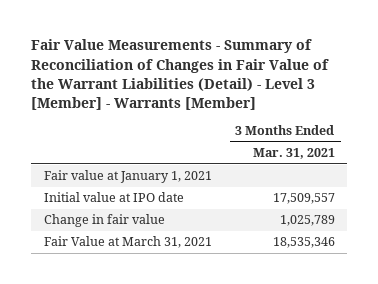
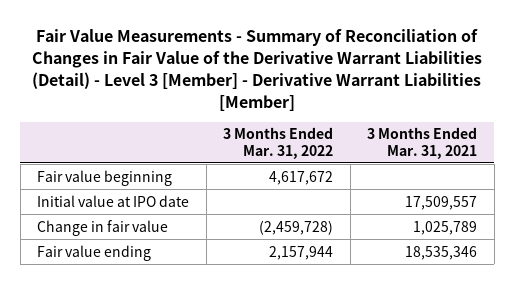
[31,39,330,110] Fair Value Measurements - Summary of Reconciliation of Changes in Fair Value of the Warrant Liabilities (Detail) - Level 3 [Member] - Warrants [Member] -> [32,29,483,111] Fair Value Measurements - Summary of Reconciliation of Changes in Fair Value of the Derivative Warrant Liabilities (Detail) - Level 3 [Member] - Derivative Warrant Liabilities [Member]
none -> [223,127,334,159] 3 Months Ended Mar. 31, 2022
[43,170,212,184] Fair value at January 1, 2021 -> [37,169,173,186] Fair value beginning
[43,236,212,249] Fair Value at March 31, 2021 -> [37,244,152,261] Fair value ending

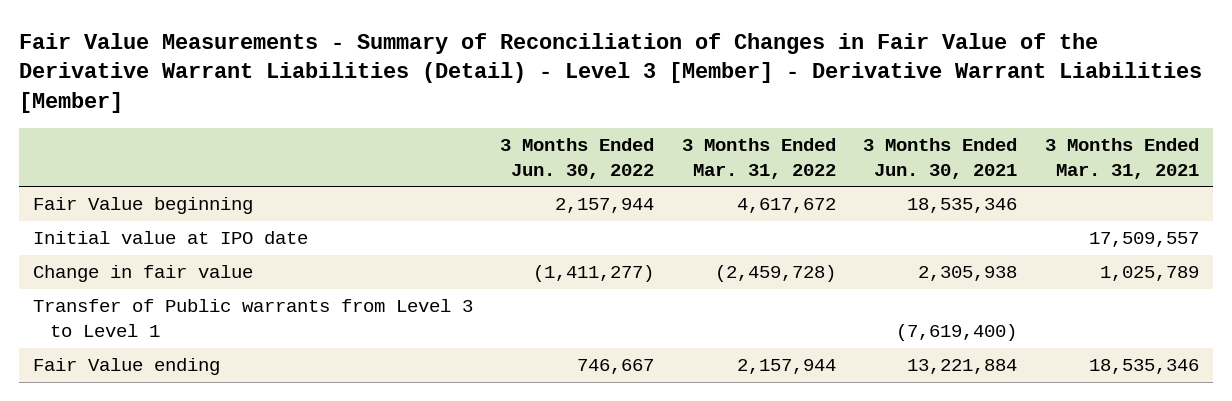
none -> [500,137,655,179] 3 Months Ended Jun. 30, 2022
none -> [863,137,1018,179] 3 Months Ended Jun. 30, 2021
[37,169,173,186] Fair value beginning -> [32,197,253,215] Fair Value beginning
none -> [32,299,473,338] Transfer of Public warrants from Level 3 to Level 1
[37,244,152,261] Fair value ending -> [32,358,220,376] Fair Value ending

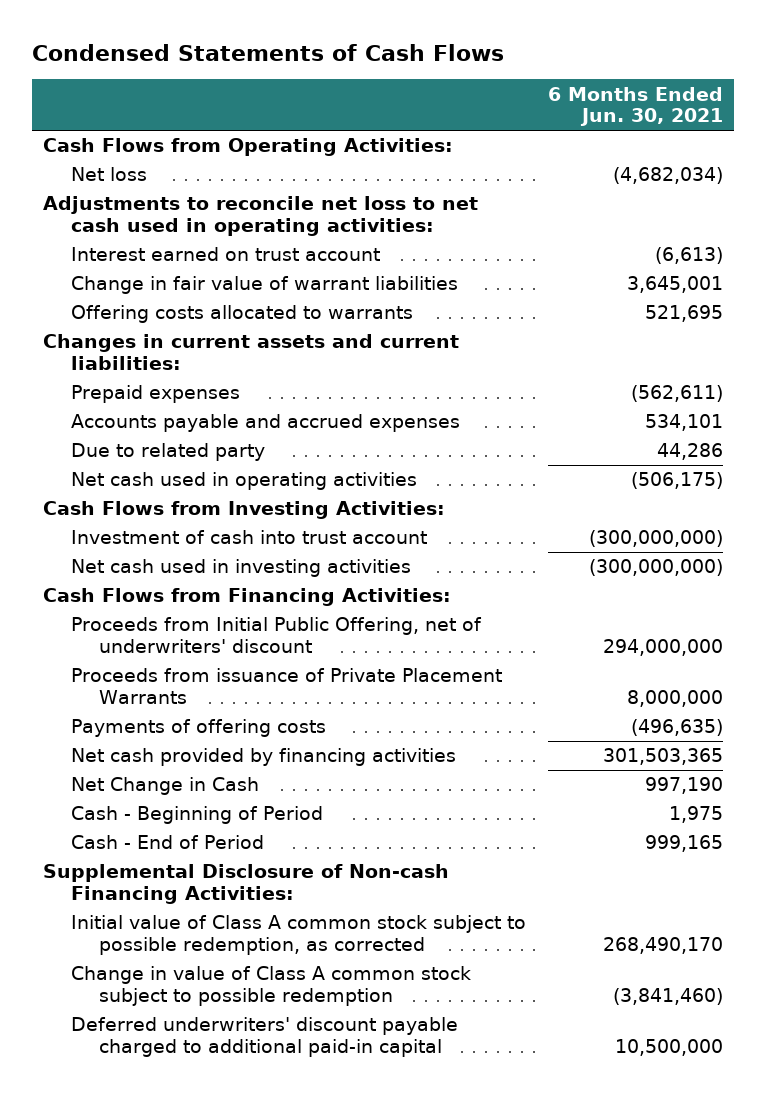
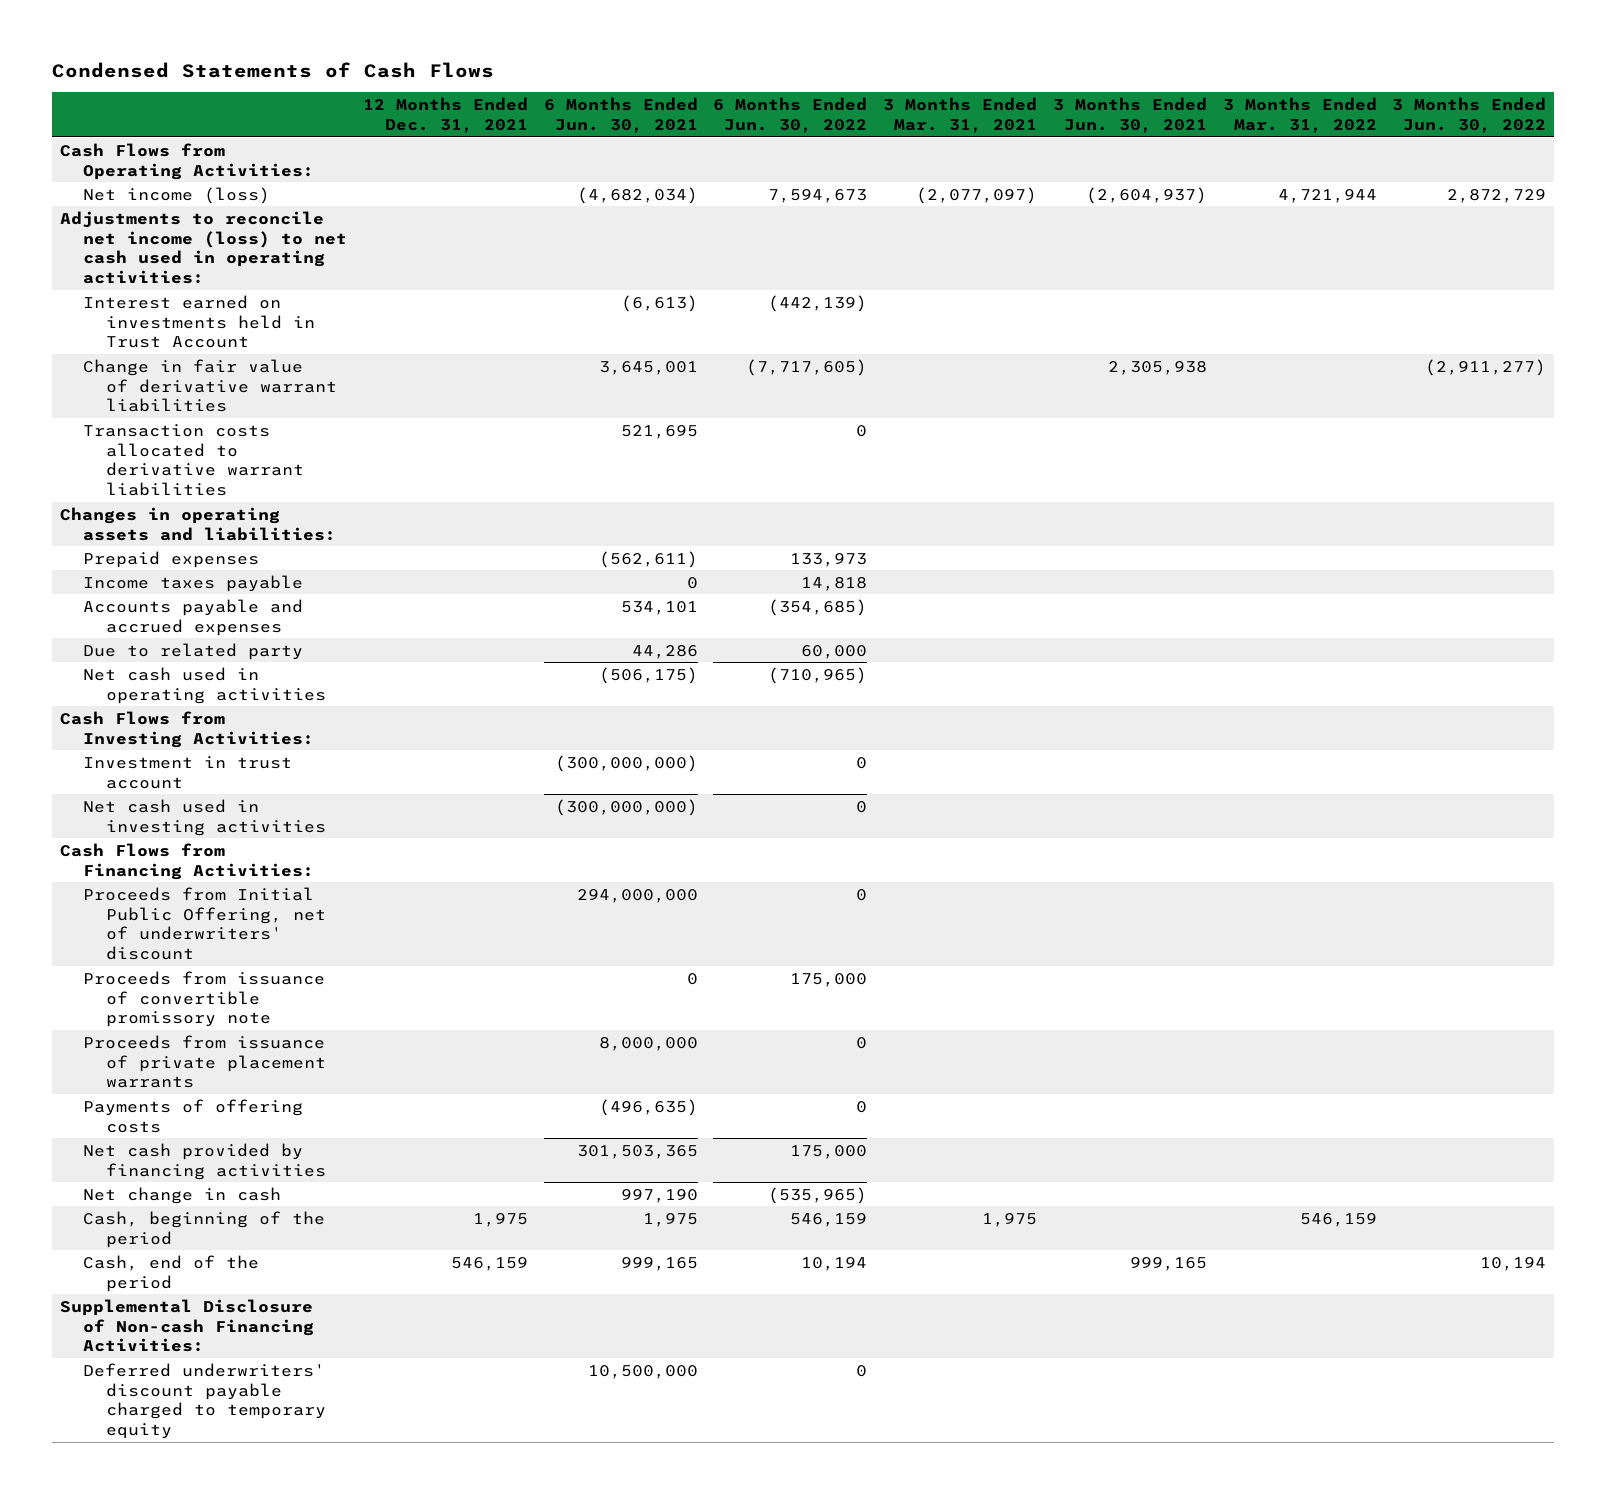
none -> [362,96,528,133] 12 Months Ended Dec. 31, 2021
none -> [713,96,868,133] 6 Months Ended Jun. 30, 2022
none -> [883,96,1038,133] 3 Months Ended Mar. 31, 2021
none -> [1052,96,1207,133] 3 Months Ended Jun. 30, 2021
none -> [1222,96,1377,133] 3 Months Ended Mar. 31, 2022
none -> [1392,96,1547,133] 3 Months Ended Jun. 30, 2022
[70,167,147,182] Net loss -> [83,186,271,204] Net income (loss)
[43,196,479,236] Adjustments to reconcile net loss to net cash used in operating activities: -> [60,210,348,285] Adjustments to reconcile net income (loss) to net cash used in operating activities:
[70,247,380,262] Interest earned on trust account -> [83,294,316,349] Interest earned on investments held in Trust Account
[70,276,458,295] Change in fair value of warrant liabilities -> [83,358,338,413] Change in fair value of derivative warrant liabilities
[70,305,413,324] Offering costs allocated to warrants -> [83,423,305,497] Transaction costs allocated to derivative warrant liabilities
[43,334,460,370] Changes in current assets and current liabilities: -> [60,506,337,541] Changes in operating assets and liabilities:
none -> [83,574,304,592] Income taxes payable
[70,530,427,545] Investment of cash into trust account -> [83,755,293,789] Investment in trust account
none -> [83,970,326,1028] Proceeds from issuance of convertible promissory note
[70,668,502,704] Proceeds from issuance of Private Placement Warrants -> [83,1034,327,1089] Proceeds from issuance of private placement warrants
[70,777,259,796] Net Change in Cash -> [83,1186,282,1204] Net change in cash
[70,806,323,825] Cash - Beginning of Period -> [83,1210,326,1248] Cash, beginning of the period
[70,835,264,850] Cash - End of Period -> [83,1254,260,1292] Cash, end of the period
[70,915,526,955] Initial value of Class A common stock subject to possible redemption, as corrected -> none
[70,966,471,1006] Change in value of Class A common stock subject to possible redemption -> none
[70,1017,458,1057] Deferred underwriters' discount payable charged to additional paid-in capital -> [83,1362,327,1440] Deferred underwriters' discount payable charged to temporary equity

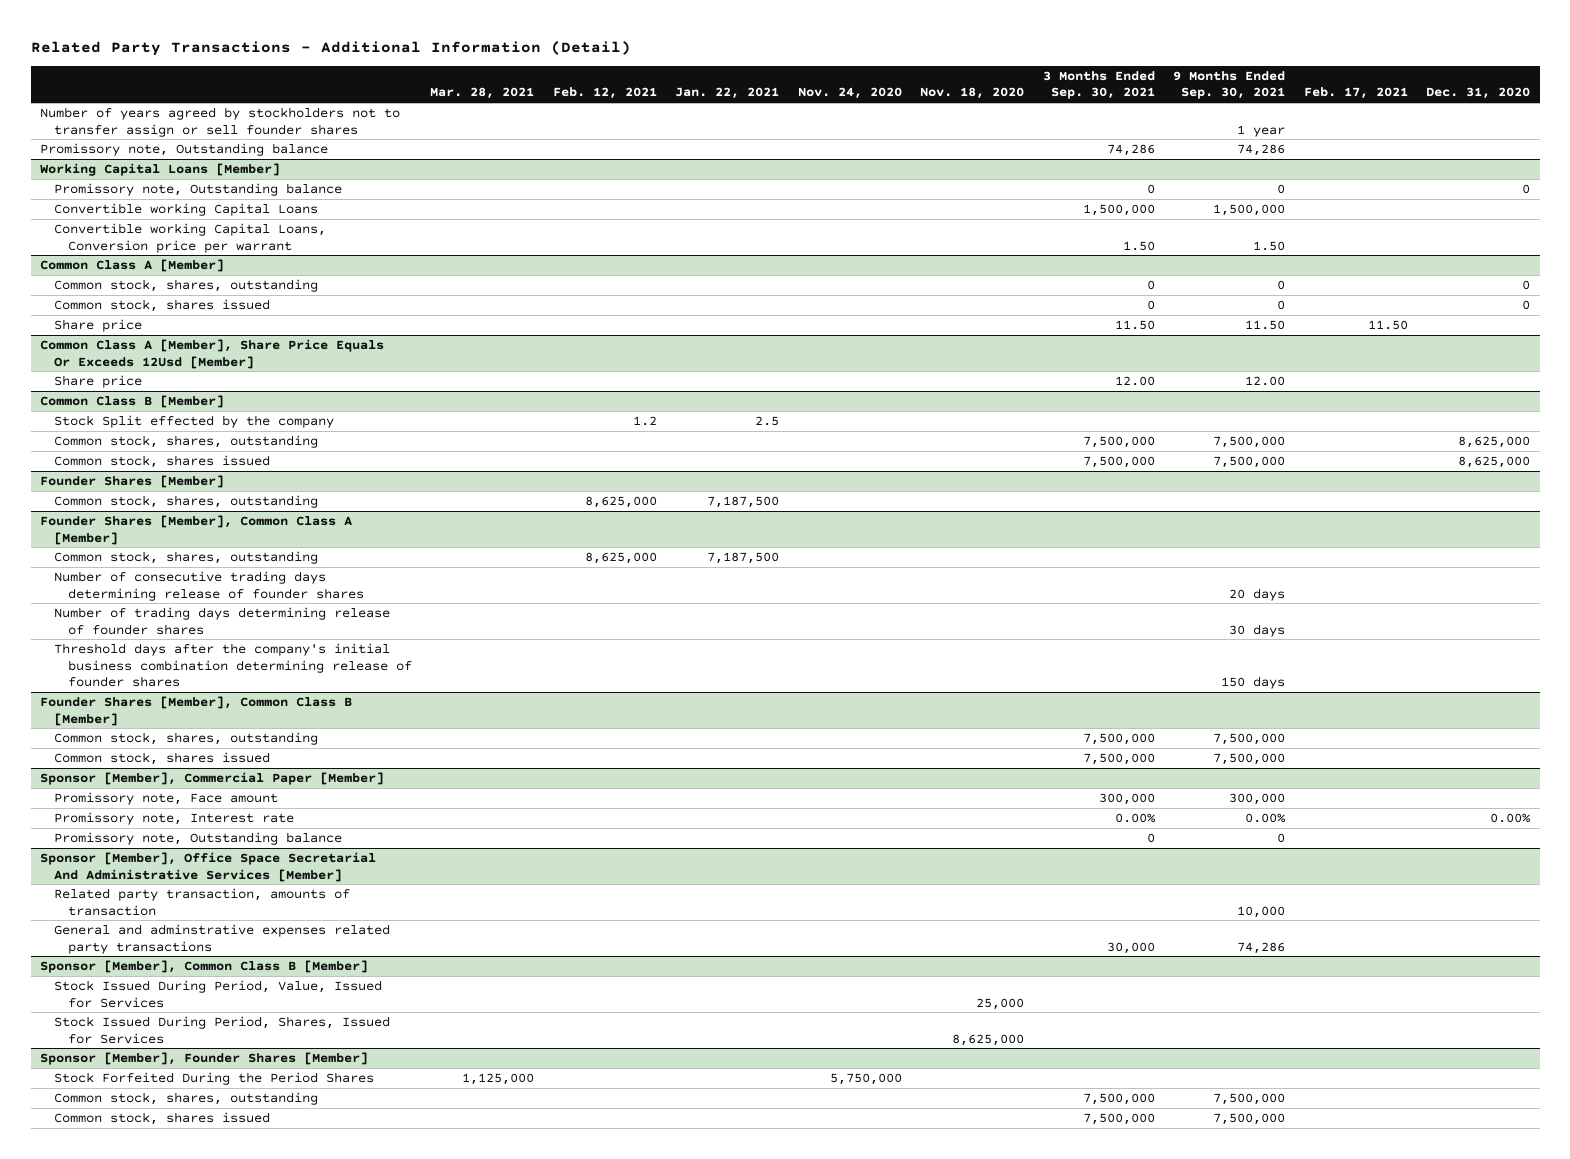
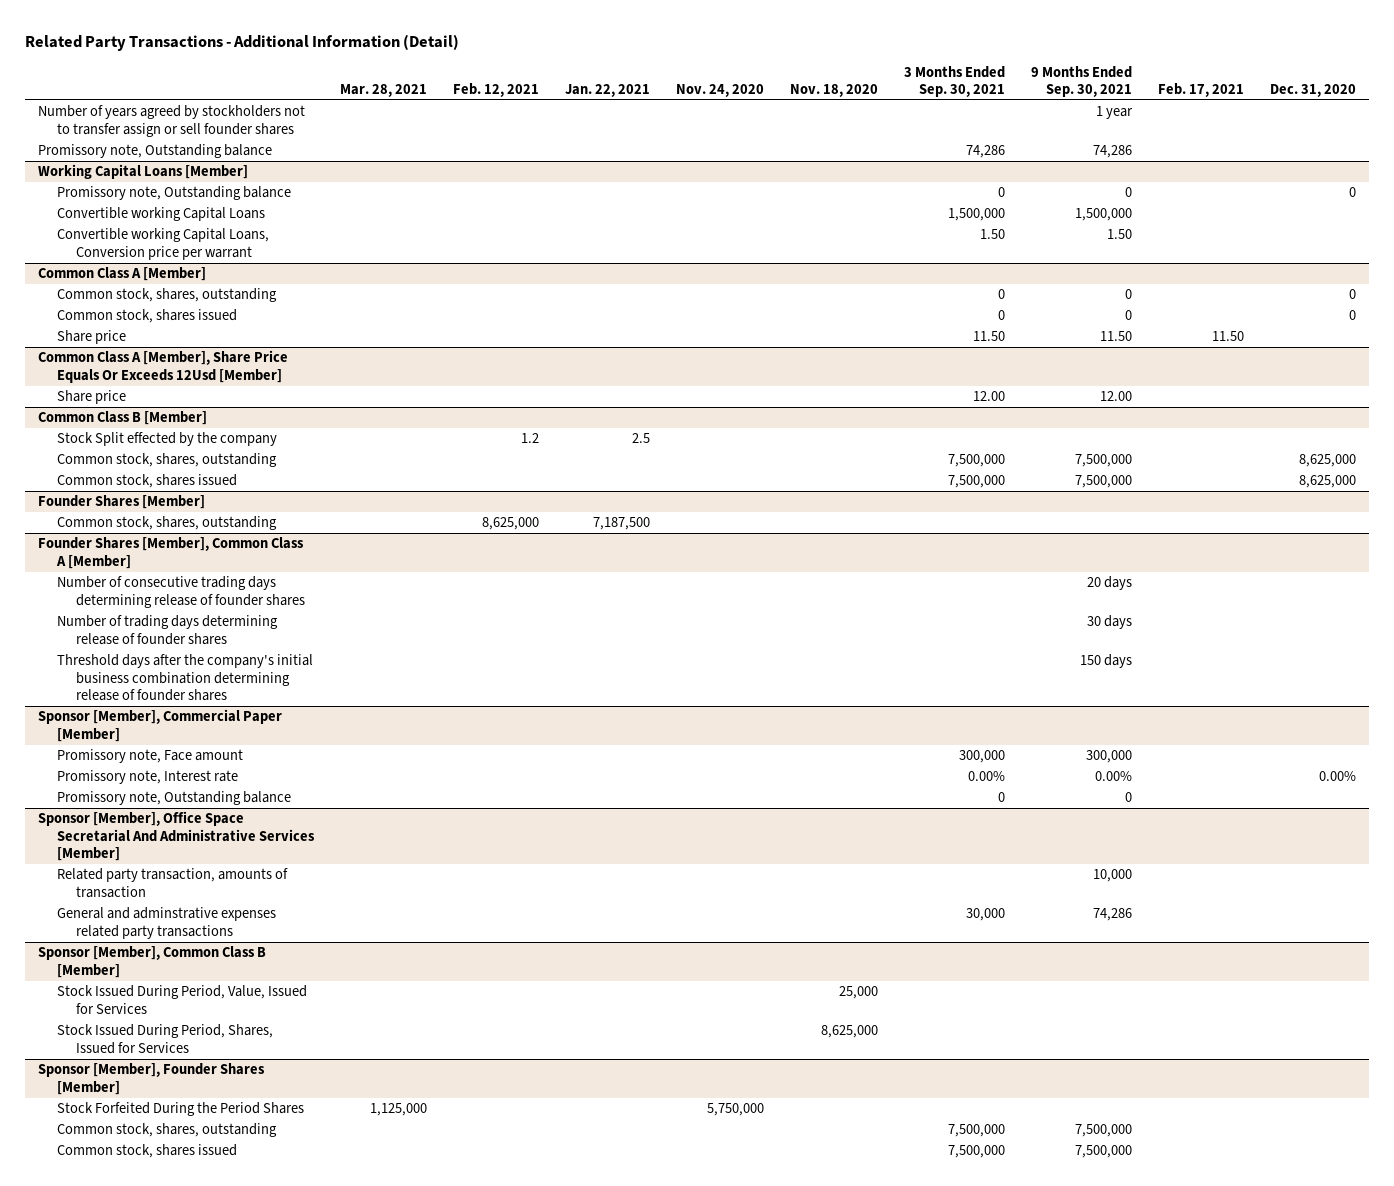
[53,551,318,565] Common stock, shares, outstanding -> none
[39,696,352,726] Founder Shares [Member], Common Class B [Member] -> none
[53,732,318,746] Common stock, shares, outstanding -> none
[53,752,270,766] Common stock, shares issued -> none

